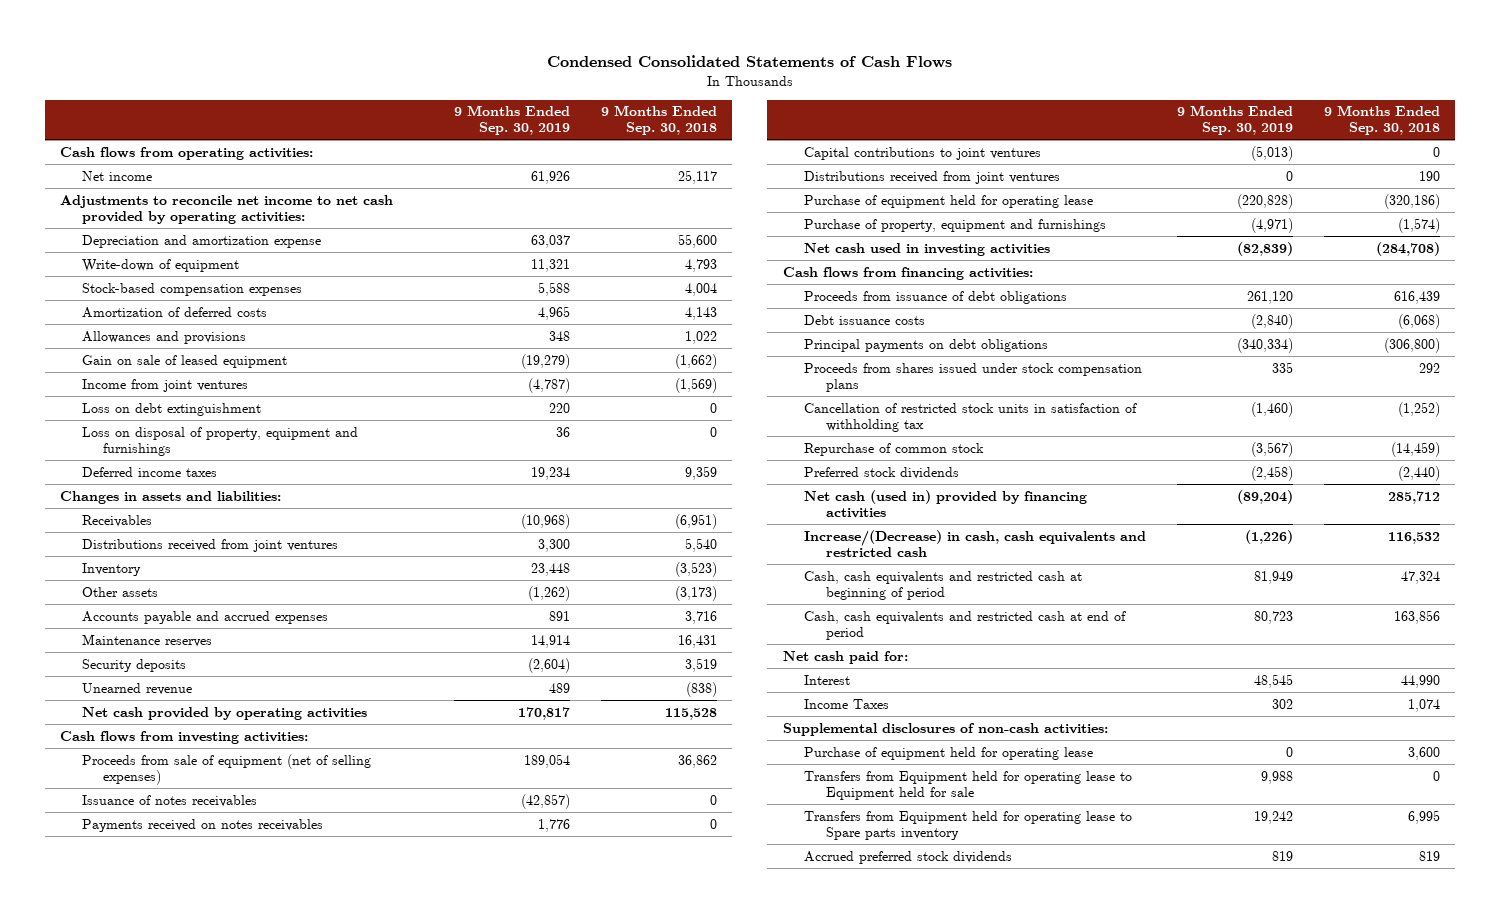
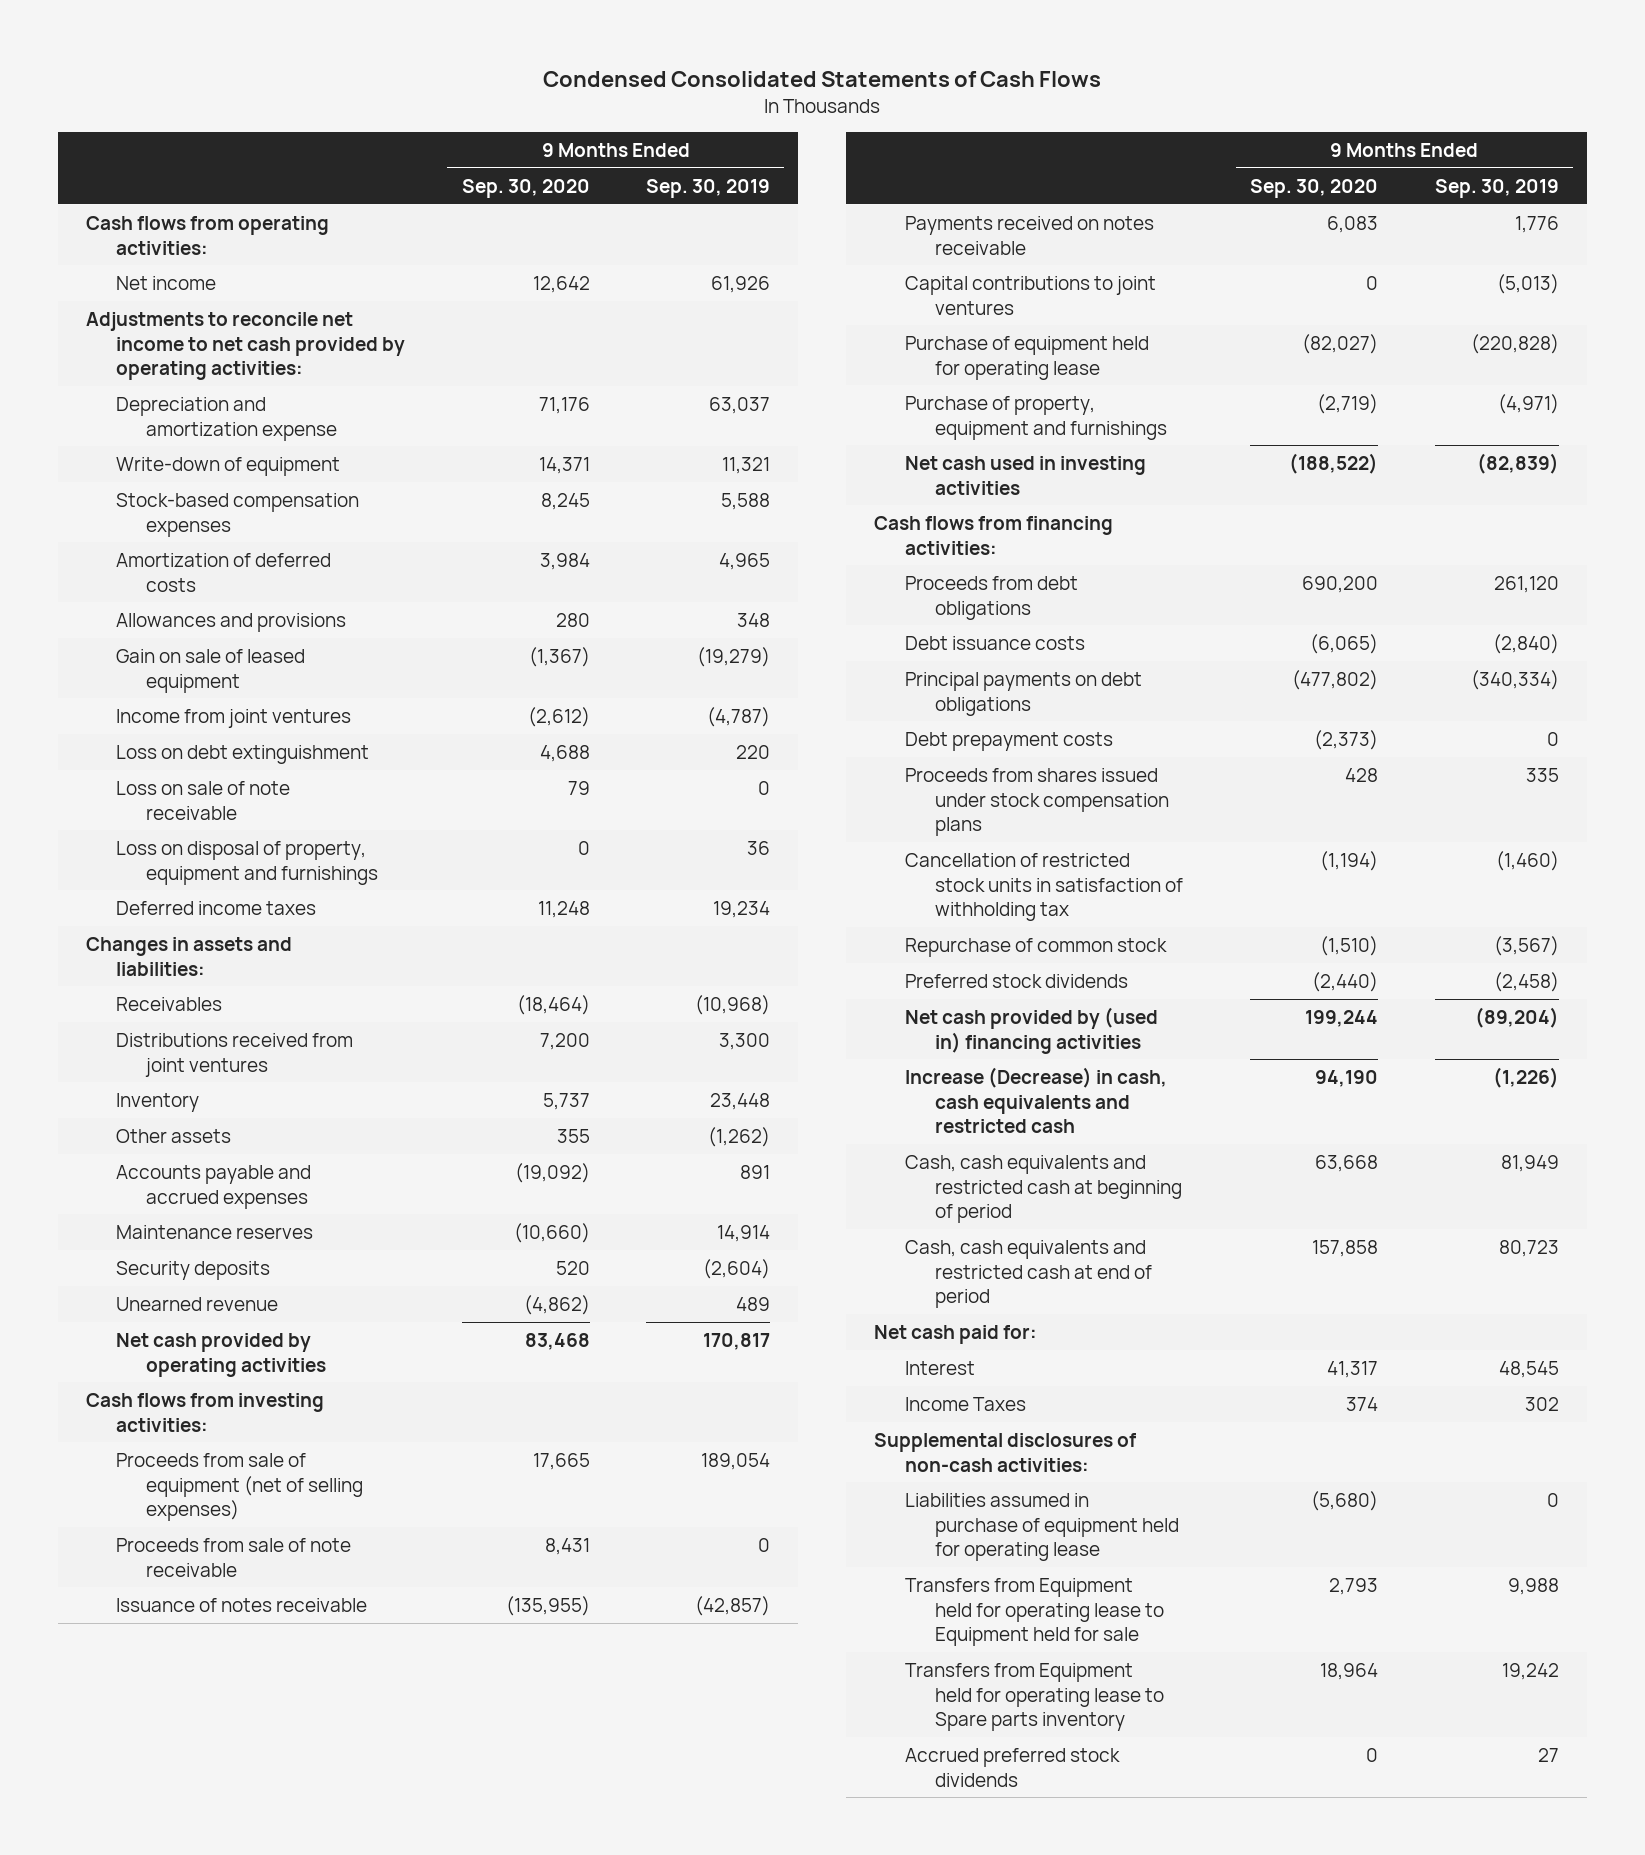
[601,105,718,136] 9 Months Ended Sep. 30, 2018 -> none
none -> [461,178,590,198] Sep. 30, 2020
none -> [115,780,290,820] Loss on sale of note receivable
none -> [115,1537,351,1577] Proceeds from sale of note receivable
[81,794,257,807] Issuance of notes receivables -> [115,1597,367,1612] Issuance of notes receivable
[81,818,323,832] Payments received on notes receivables -> [904,215,1154,255] Payments received on notes receivable
[804,170,1061,184] Distributions received from joint ventures -> none
[804,290,1068,304] Proceeds from issuance of debt obligations -> [904,575,1078,620] Proceeds from debt obligations
none -> [904,731,1113,751] Debt prepayment costs
[804,489,1088,518] Net cash (used in) provided by financing activities -> [904,1006,1158,1054] Net cash provided by (used in) financing activities
[804,529,1147,557] Increase/(Decrease) in cash, cash equivalents and restricted cash -> [904,1066,1167,1134] Increase (Decrease) in cash, cash equivalents and restricted cash
[804,746,1094,760] Purchase of equipment held for operating lease -> [904,1492,1179,1562] Liabilities assumed in purchase of equipment held for operating lease
[1271,850,1293,861] 819 -> [1537,1747,1559,1762] 27

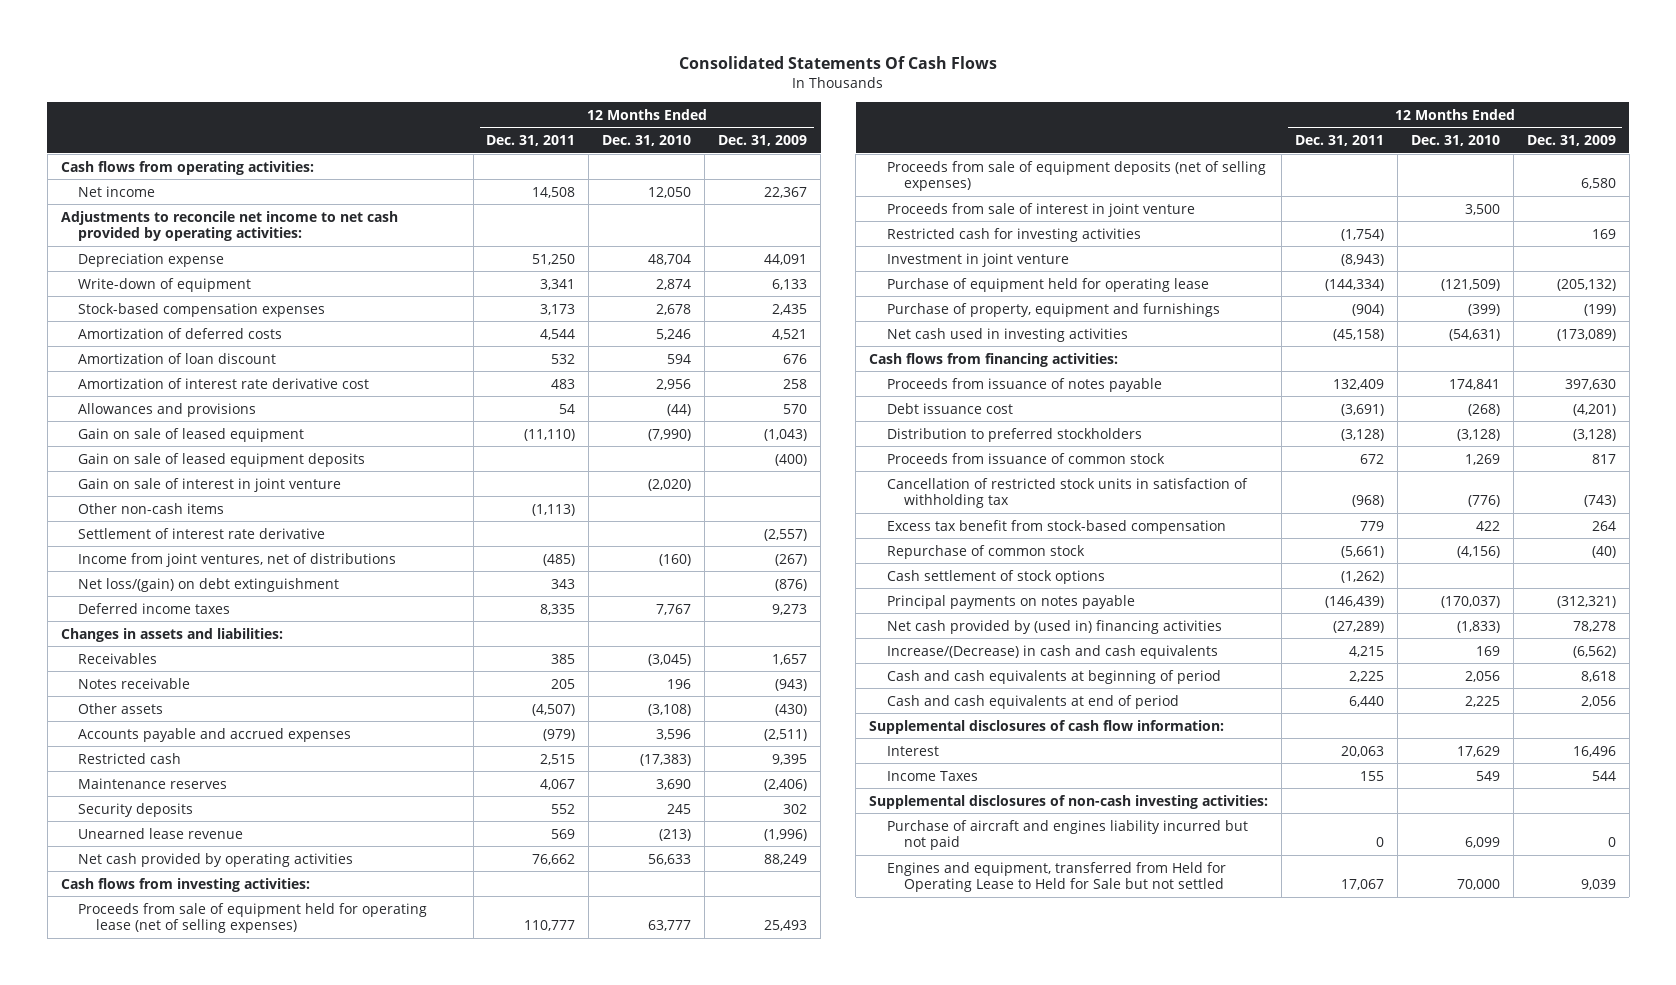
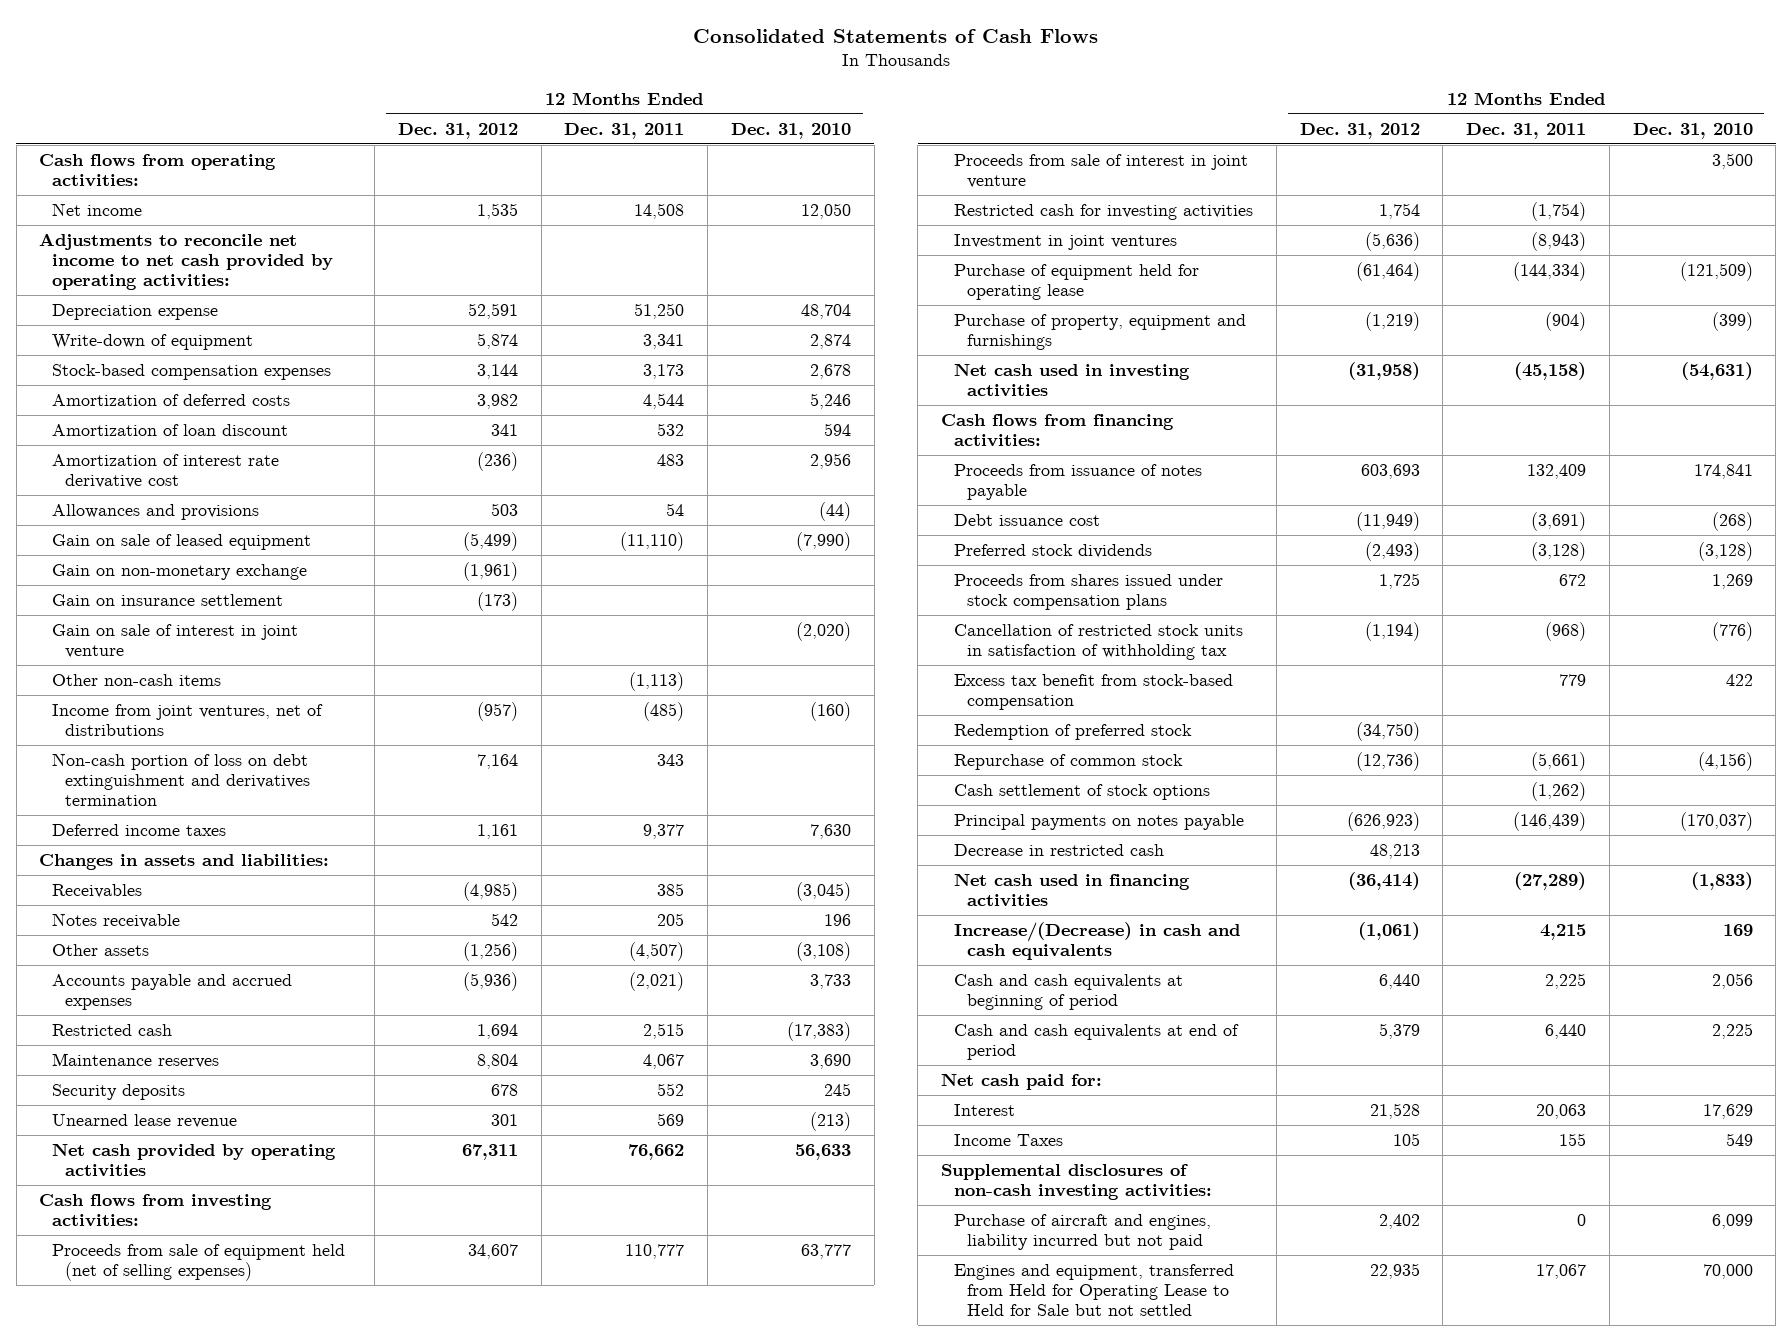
[679,55,998,69] Consolidated Statements Of Cash Flows -> [693,29,1099,44] Consolidated Statements of Cash Flows
[718,134,808,146] Dec. 31, 2009 -> none
none -> [397,122,518,139] Dec. 31, 2012
[78,452,366,467] Gain on sale of leased equipment deposits -> none
none -> [52,563,308,580] Gain on non-monetary exchange
none -> [52,593,284,606] Gain on insurance settlement
[78,527,326,539] Settlement of interest rate derivative -> none
[78,577,340,592] Net loss/(gain) on debt extinguishment -> [52,752,311,806] Non-cash portion of loss on debt extinguishment and derivatives termination
[540,603,576,615] 8,335 -> [643,823,685,839] 9,377
[656,603,692,615] 7,767 -> [810,823,852,839] 7,630
[543,728,576,741] (979) -> [629,971,685,991] (2,021)
[656,728,692,740] 3,596 -> [810,973,852,989] 3,733
[886,160,1266,192] Proceeds from sale of equipment deposits (net of selling expenses) -> none
[78,902,428,934] Proceeds from sale of equipment held for operating lease (net of selling expenses) -> [52,1243,346,1281] Proceeds from sale of equipment held (net of selling expenses)
[886,252,1069,267] Investment in joint venture -> [954,233,1178,250] Investment in joint ventures
[886,427,1142,442] Distribution to preferred stockholders -> [954,543,1153,558] Preferred stock dividends
[886,452,1165,464] Proceeds from issuance of common stock -> [954,573,1224,610] Proceeds from shares issued under stock compensation plans
none -> [954,723,1193,740] Redemption of preferred stock
none -> [954,843,1165,856] Decrease in restricted cash
[886,619,1222,634] Net cash provided by (used in) financing activities -> [954,872,1191,907] Net cash used in financing activities
[869,719,1225,734] Supplemental disclosures of cash flow information: -> none
none -> [941,1072,1103,1090] Net cash paid for:
[886,819,1248,851] Purchase of aircraft and engines liability incurred but not paid -> [954,1213,1212,1250] Purchase of aircraft and engines, liability incurred but not paid

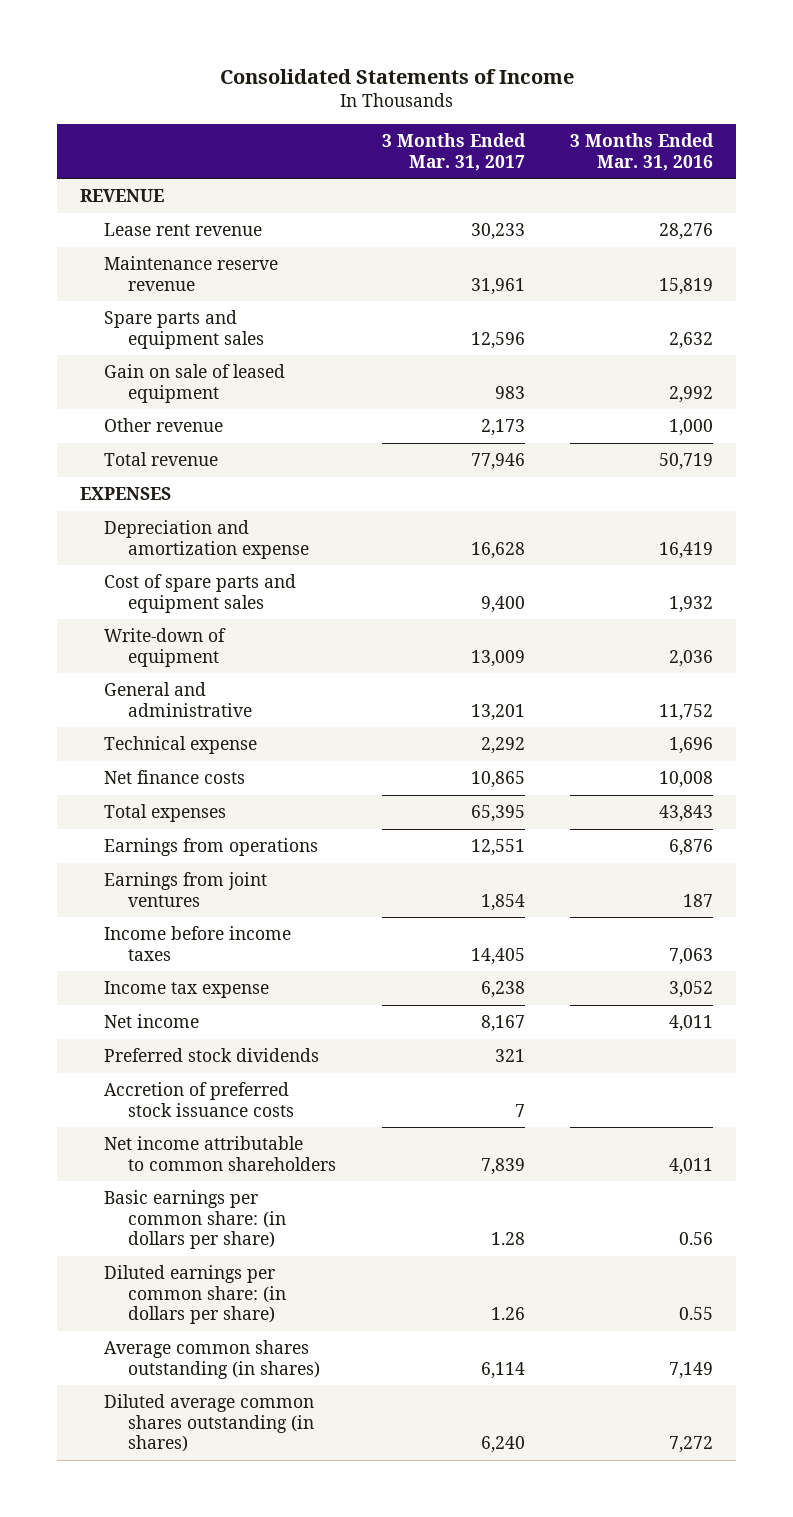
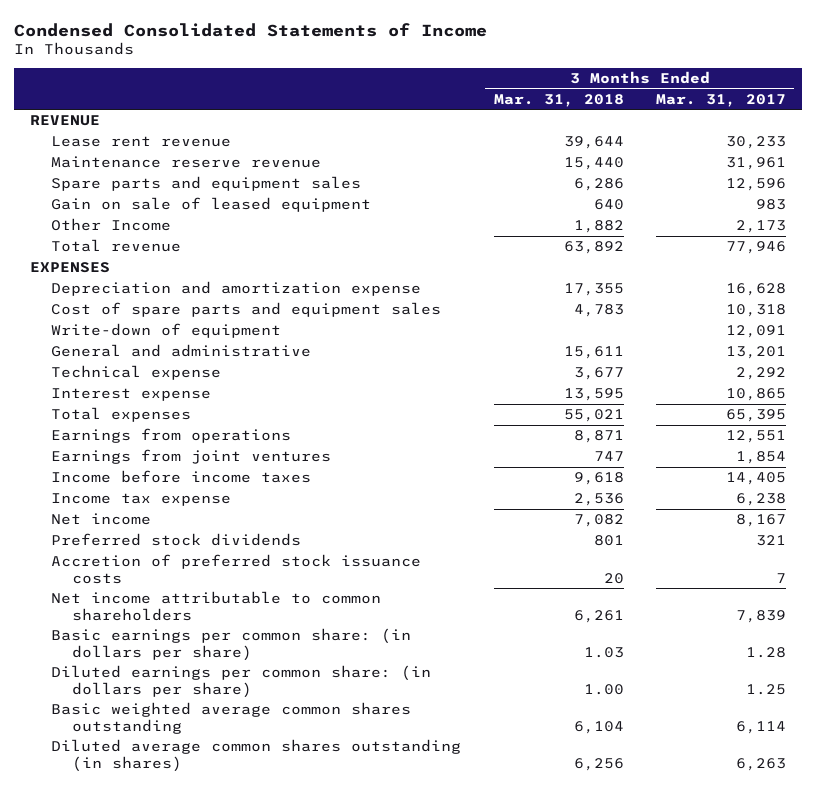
[219,68,574,84] Consolidated Statements of Income -> [14,22,488,37] Condensed Consolidated Statements of Income
[570,133,715,171] 3 Months Ended Mar. 31, 2016 -> none
none -> [493,93,624,107] Mar. 31, 2018
[103,418,223,433] Other revenue -> [51,218,172,232] Other Income
[480,595,525,613] 9,400 -> [725,304,786,318] 10,318
[470,649,525,667] 13,009 -> [725,325,786,339] 12,091
[103,770,245,785] Net finance costs -> [51,388,212,402] Interest expense
[490,1307,525,1321] 1.26 -> [745,684,786,696] 1.25
[103,1340,320,1379] Average common shares outstanding (in shares) -> [51,702,412,735] Basic weighted average common shares outstanding
[480,1436,525,1454] 6,240 -> [735,758,786,772] 6,263

